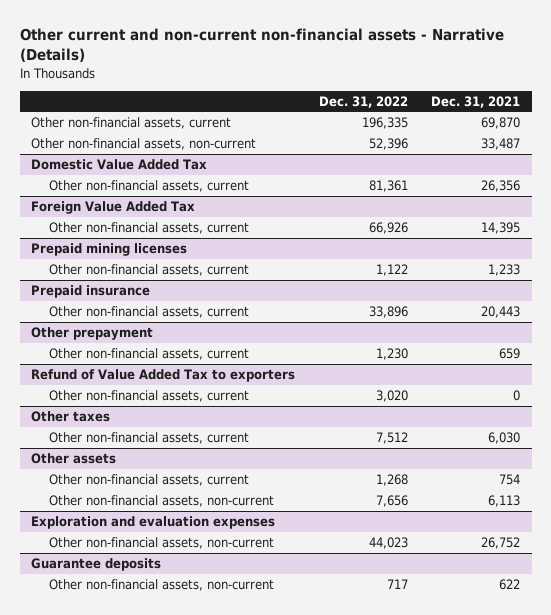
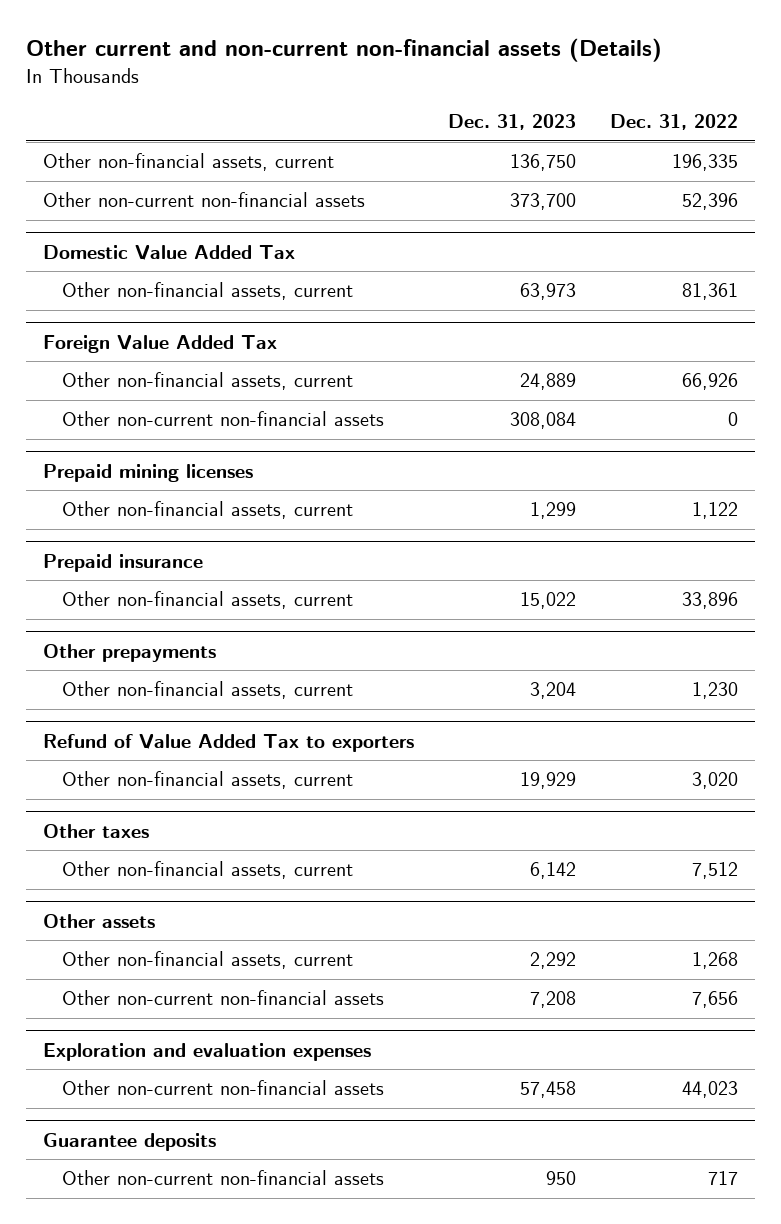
[19,27,504,63] Other current and non-current non-financial assets - Narrative (Details) -> [26,38,663,63] Other current and non-current non-financial assets (Details)
[430,95,520,108] Dec. 31, 2021 -> none
none -> [447,114,576,131] Dec. 31, 2023
[31,138,257,151] Other non-financial assets, non-current -> [42,192,365,208] Other non-current non-financial assets
none -> [62,411,385,427] Other non-current non-financial assets
[31,327,154,341] Other prepayment -> [42,643,216,662] Other prepayments
[48,495,274,508] Other non-financial assets, non-current -> [62,990,385,1006] Other non-current non-financial assets
[48,537,274,550] Other non-financial assets, non-current -> [62,1080,385,1096] Other non-current non-financial assets
[48,579,274,592] Other non-financial assets, non-current -> [62,1170,385,1186] Other non-current non-financial assets

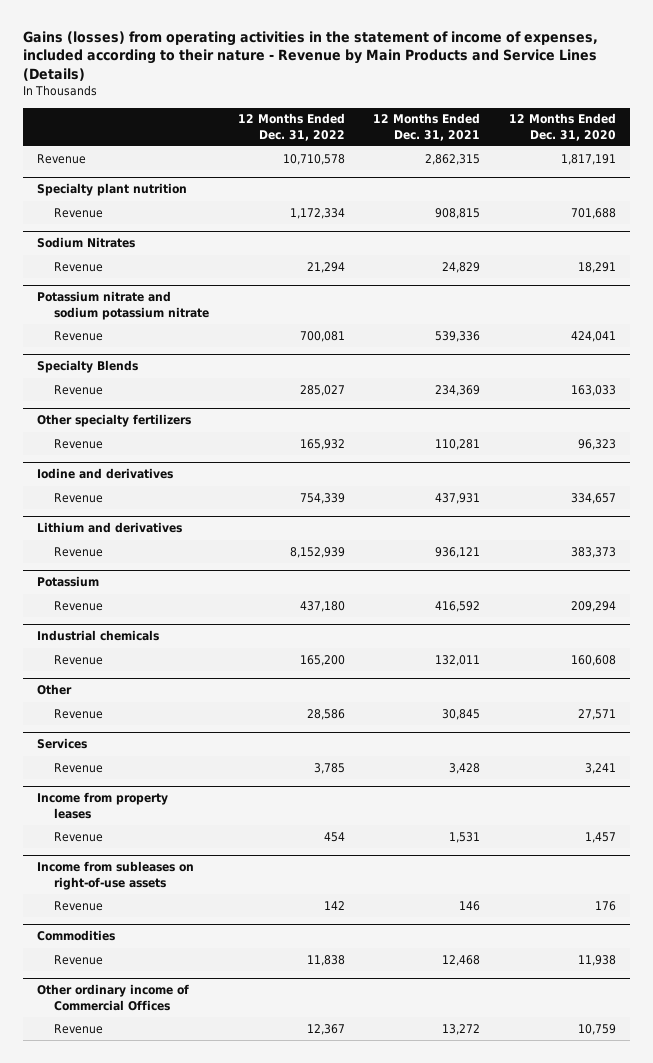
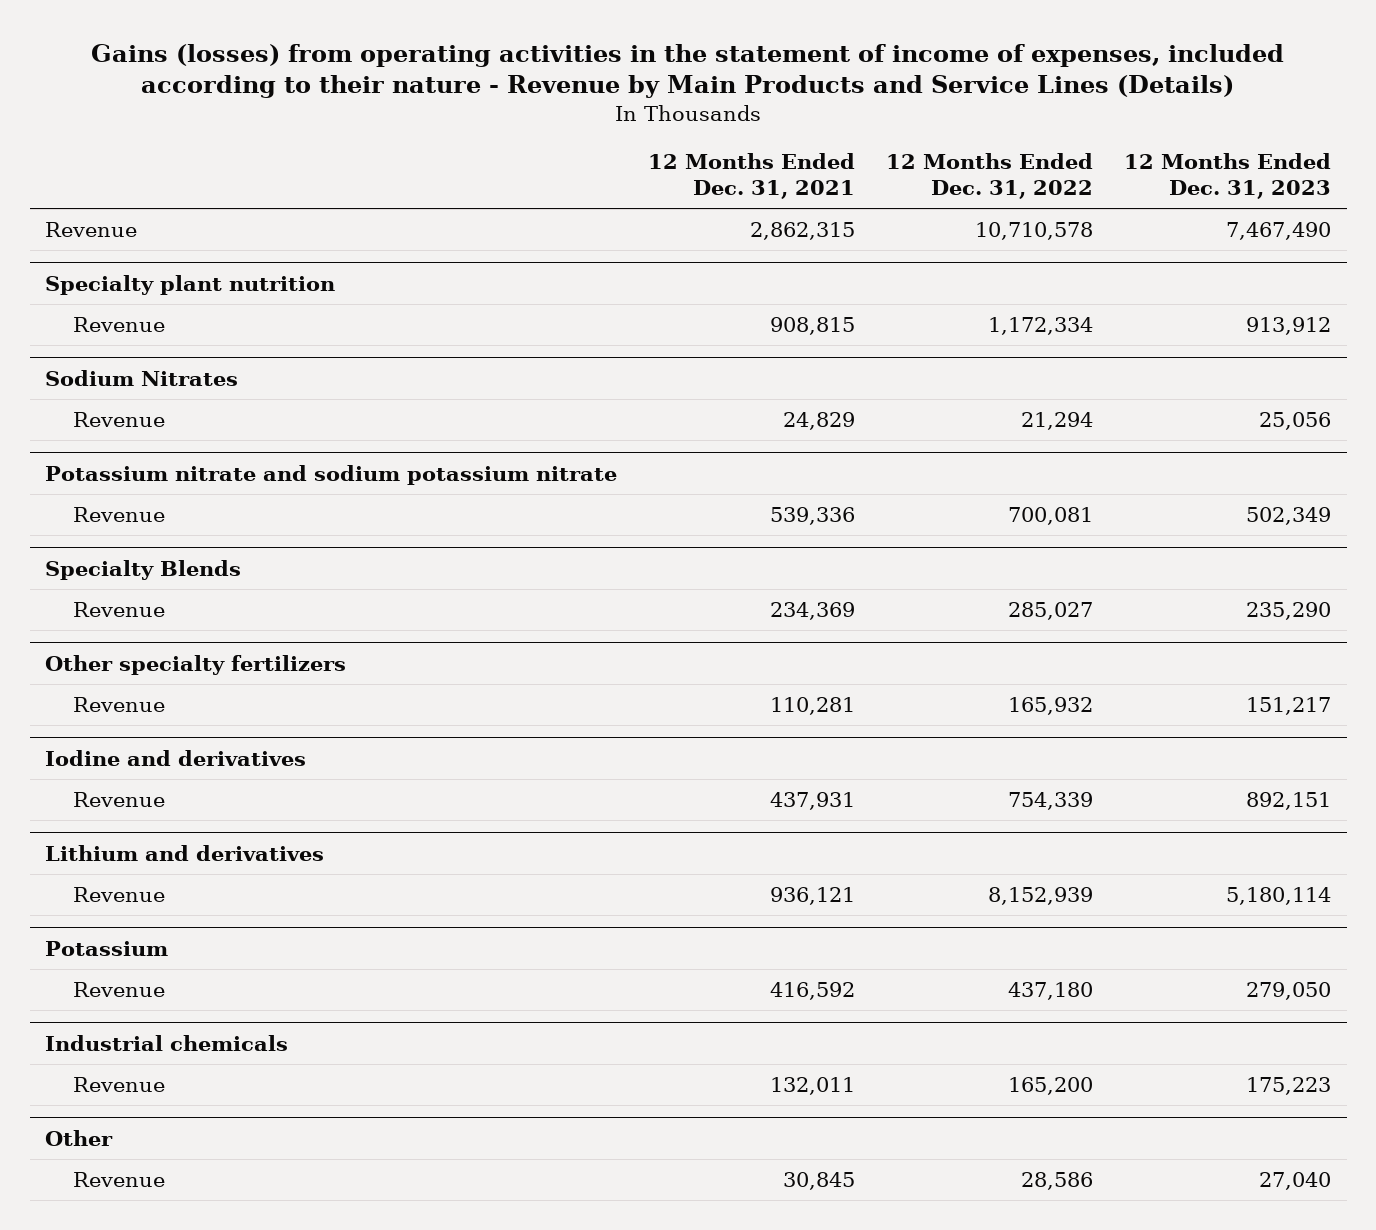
[508,113,616,141] 12 Months Ended Dec. 31, 2020 -> none
none -> [1124,153,1332,200] 12 Months Ended Dec. 31, 2023
[37,738,88,750] Services -> none
[53,762,103,773] Revenue -> none
[37,792,169,819] Income from property leases -> none
[53,831,103,842] Revenue -> none
[37,861,195,890] Income from subleases on right-of-use assets -> none
[53,900,103,911] Revenue -> none
[37,930,116,942] Commodities -> none
[53,954,103,965] Revenue -> none
[37,984,190,1011] Other ordinary income of Commercial Offices -> none
[53,1023,103,1034] Revenue -> none

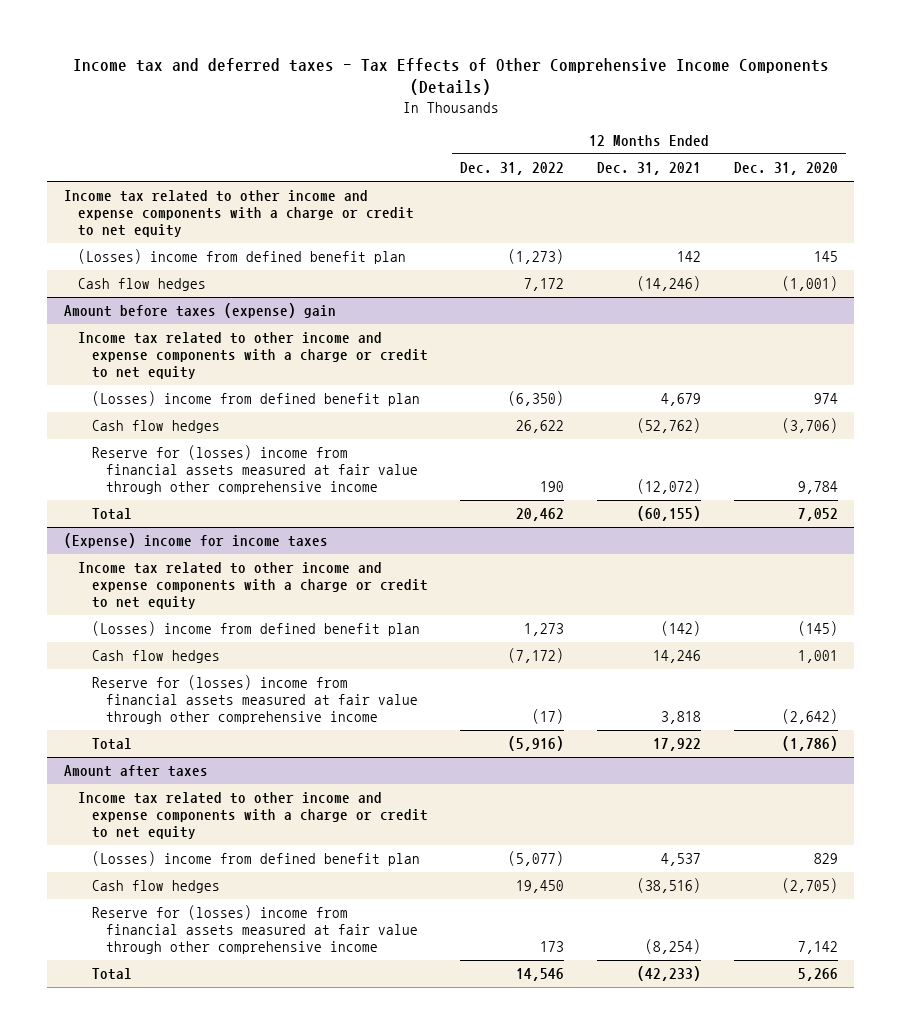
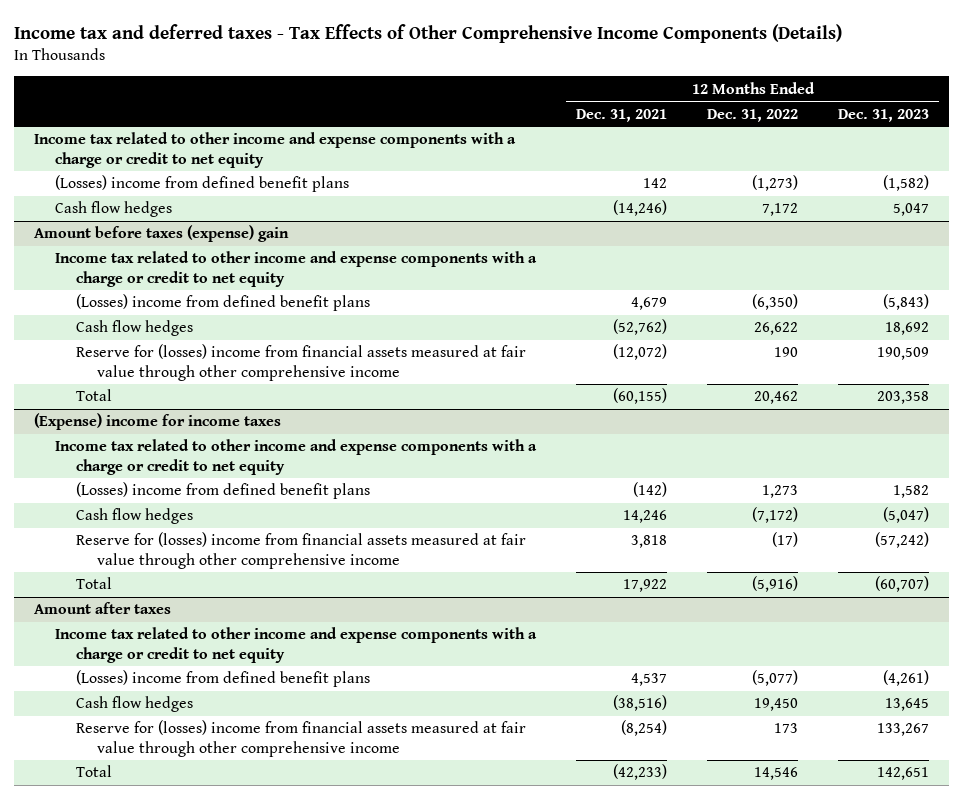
[733,161,838,175] Dec. 31, 2020 -> none
none -> [838,108,930,122] Dec. 31, 2023
[77,249,406,265] (Losses) income from defined benefit plan -> [55,175,350,193] (Losses) income from defined benefit plans
[91,391,420,407] (Losses) income from defined benefit plan -> [75,294,370,312] (Losses) income from defined benefit plans
[91,621,420,637] (Losses) income from defined benefit plan -> [75,482,370,500] (Losses) income from defined benefit plans
[91,851,420,867] (Losses) income from defined benefit plan -> [75,670,370,688] (Losses) income from defined benefit plans

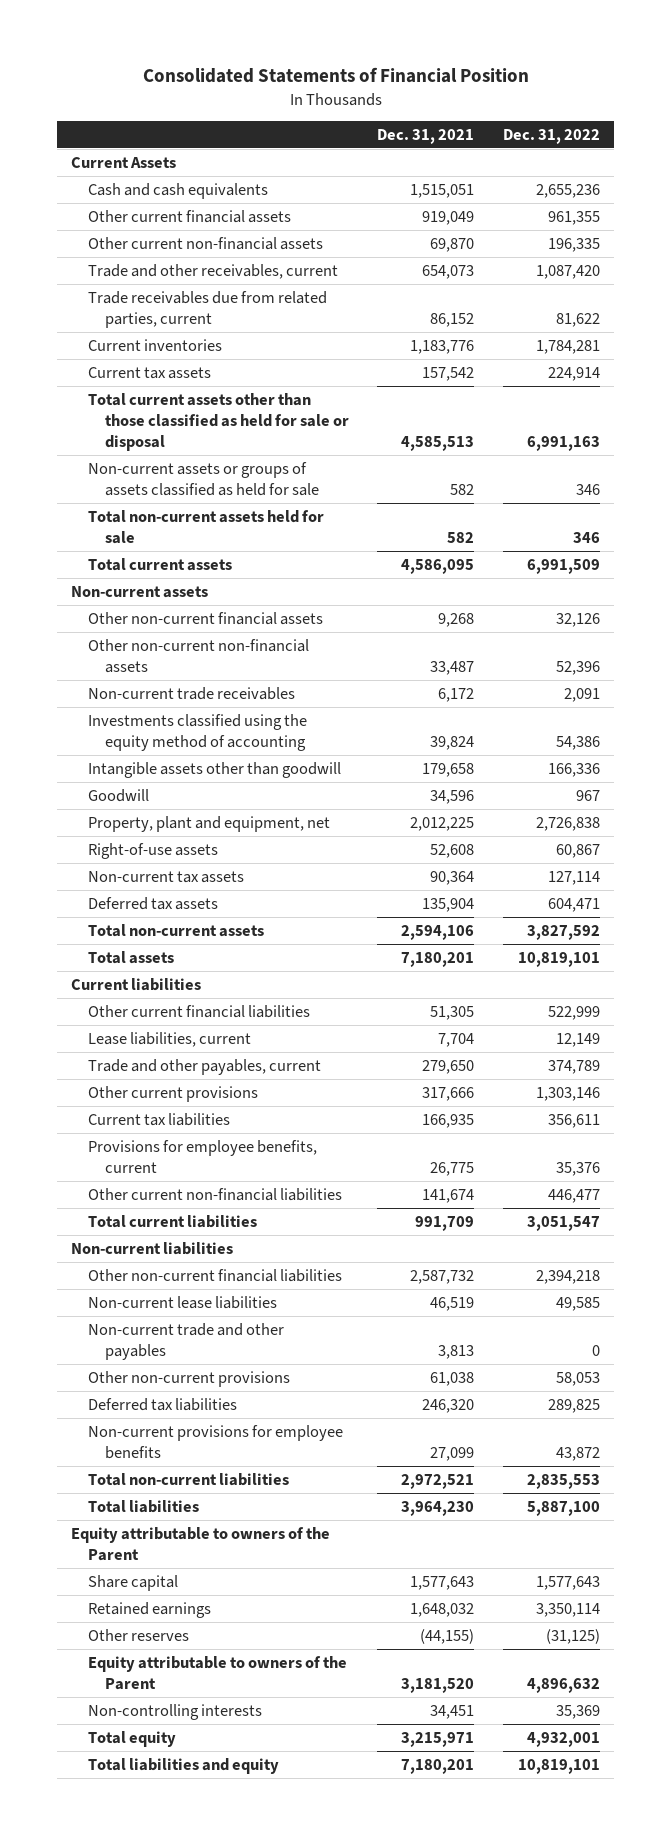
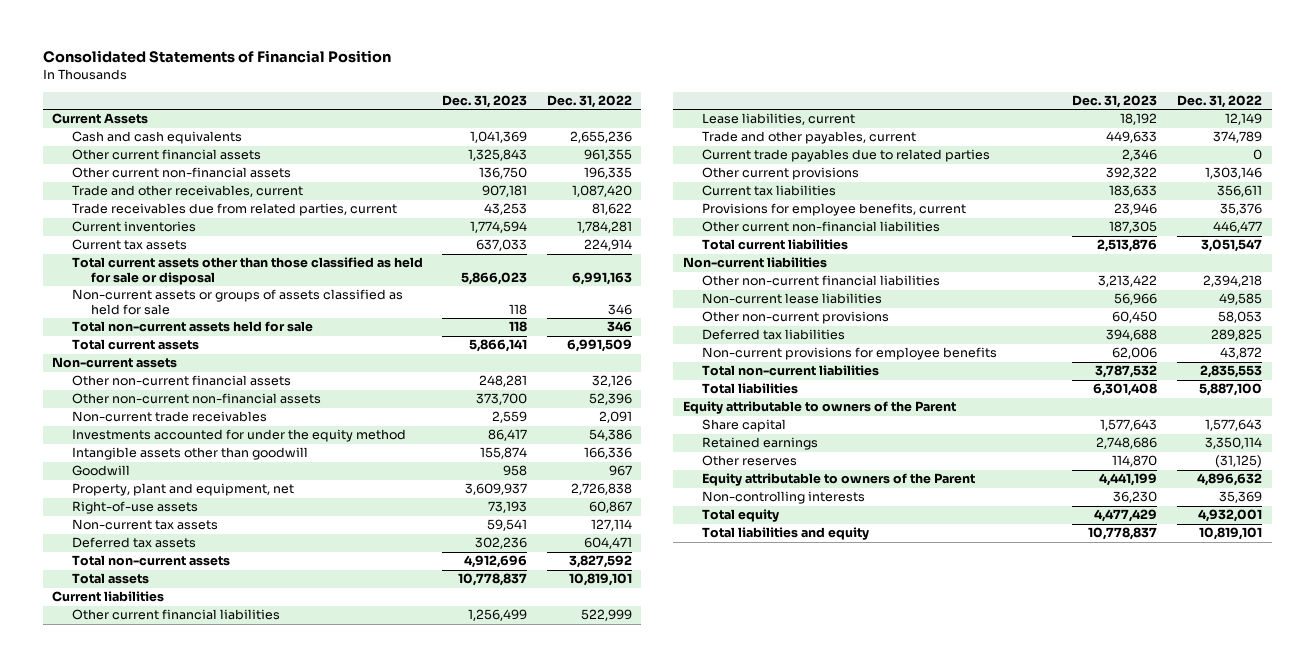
[377,128,475,144] Dec. 31, 2021 -> none
none -> [442,95,528,109] Dec. 31, 2023
[87,713,307,751] Investments classified using the equity method of accounting -> [71,429,406,443] Investments accounted for under the equity method
none -> [701,149,990,163] Current trade payables due to related parties
[87,1322,284,1360] Non-current trade and other payables -> none

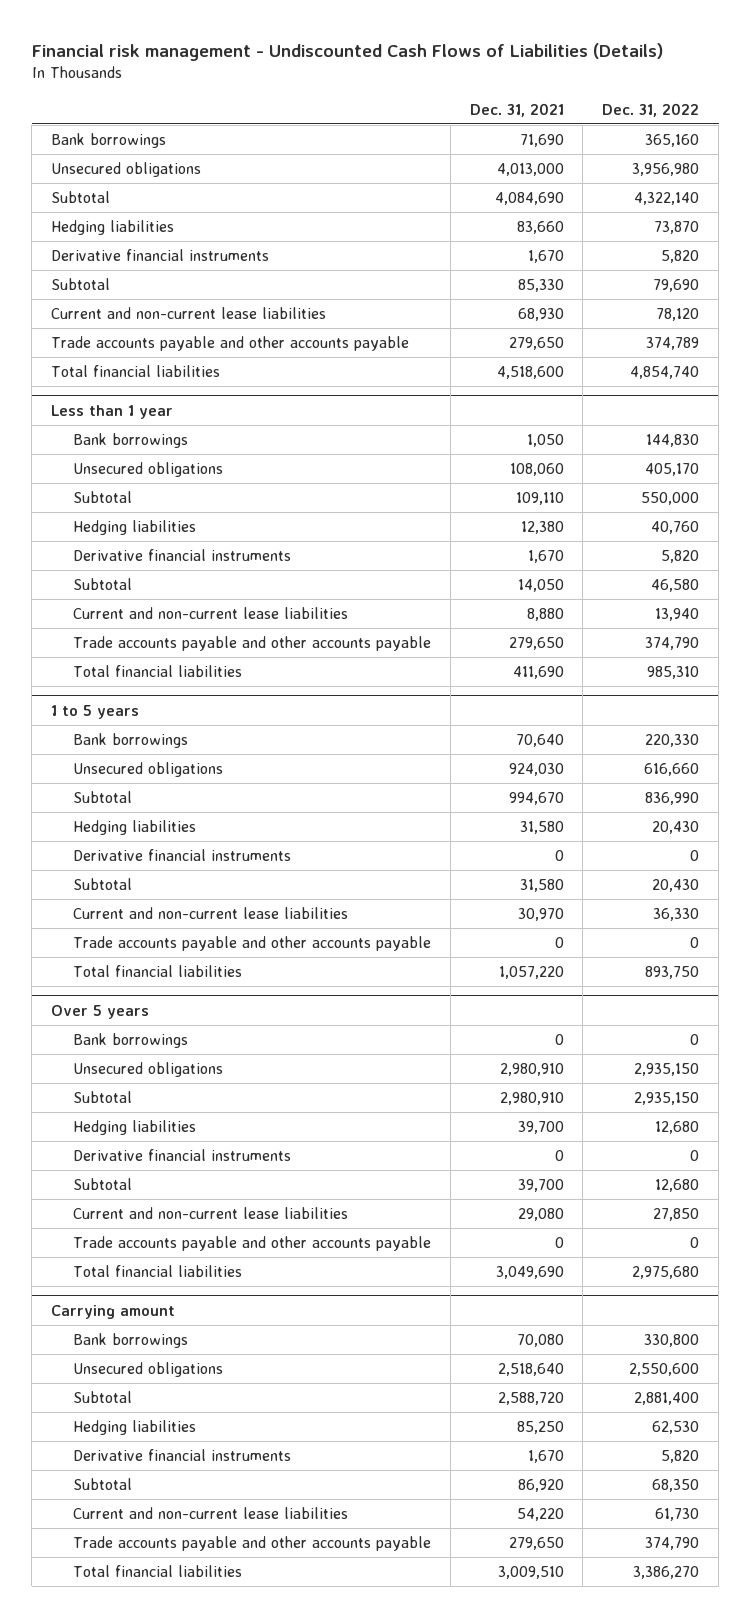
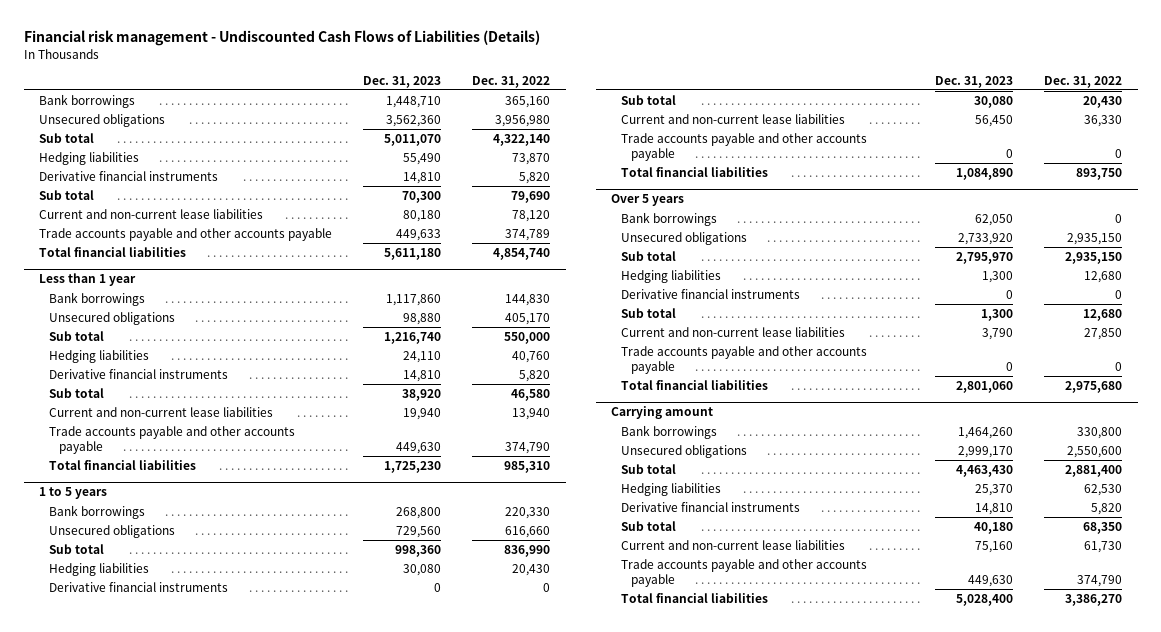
[469,102,564,117] Dec. 31, 2021 -> none
none -> [363,75,442,88] Dec. 31, 2023
[51,191,111,204] Subtotal -> [39,132,95,143] Sub total
[51,278,111,291] Subtotal -> [39,189,95,200] Sub total
[72,491,132,504] Subtotal -> [49,330,105,341] Sub total
[72,578,132,591] Subtotal -> [49,387,105,398] Sub total
[72,791,132,804] Subtotal -> [49,543,105,554] Sub total
[72,878,132,891] Subtotal -> [621,94,677,105] Sub total
[72,1091,132,1104] Subtotal -> [621,250,677,261] Sub total
[72,1178,132,1191] Subtotal -> [621,307,677,318] Sub total
[72,1391,132,1404] Subtotal -> [621,463,677,474] Sub total
[72,1478,132,1491] Subtotal -> [621,520,677,531] Sub total

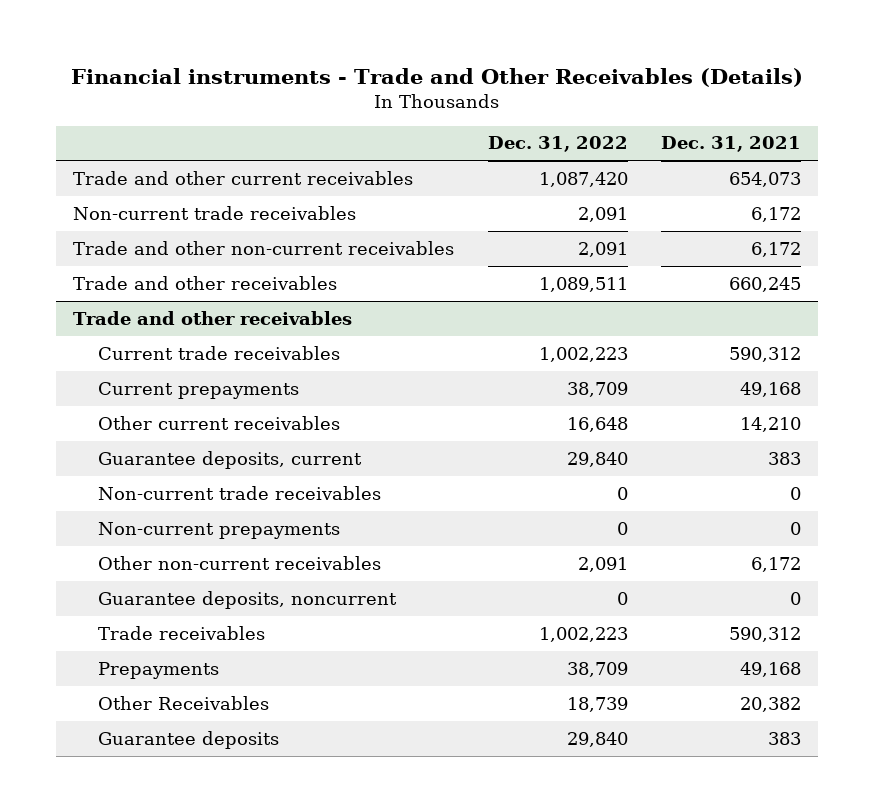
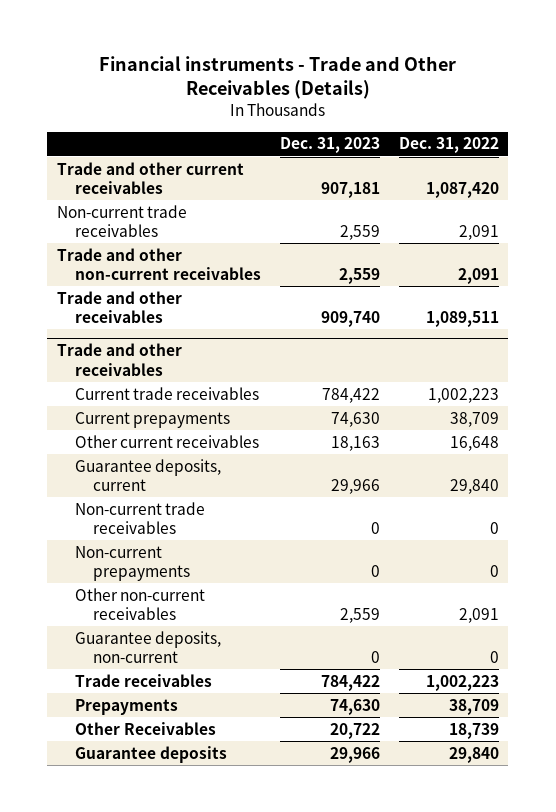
[661,136,802,153] Dec. 31, 2021 -> none
none -> [279,137,380,154] Dec. 31, 2023
[98,590,398,609] Guarantee deposits, noncurrent -> [74,630,221,664] Guarantee deposits, non-current

